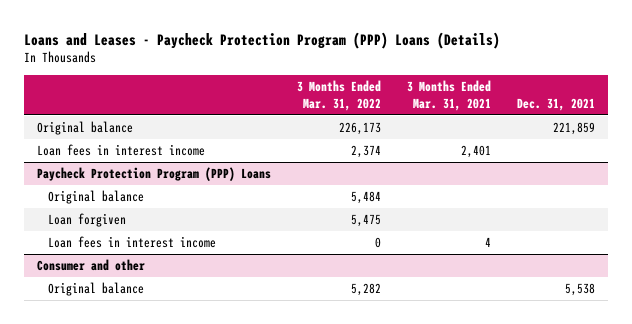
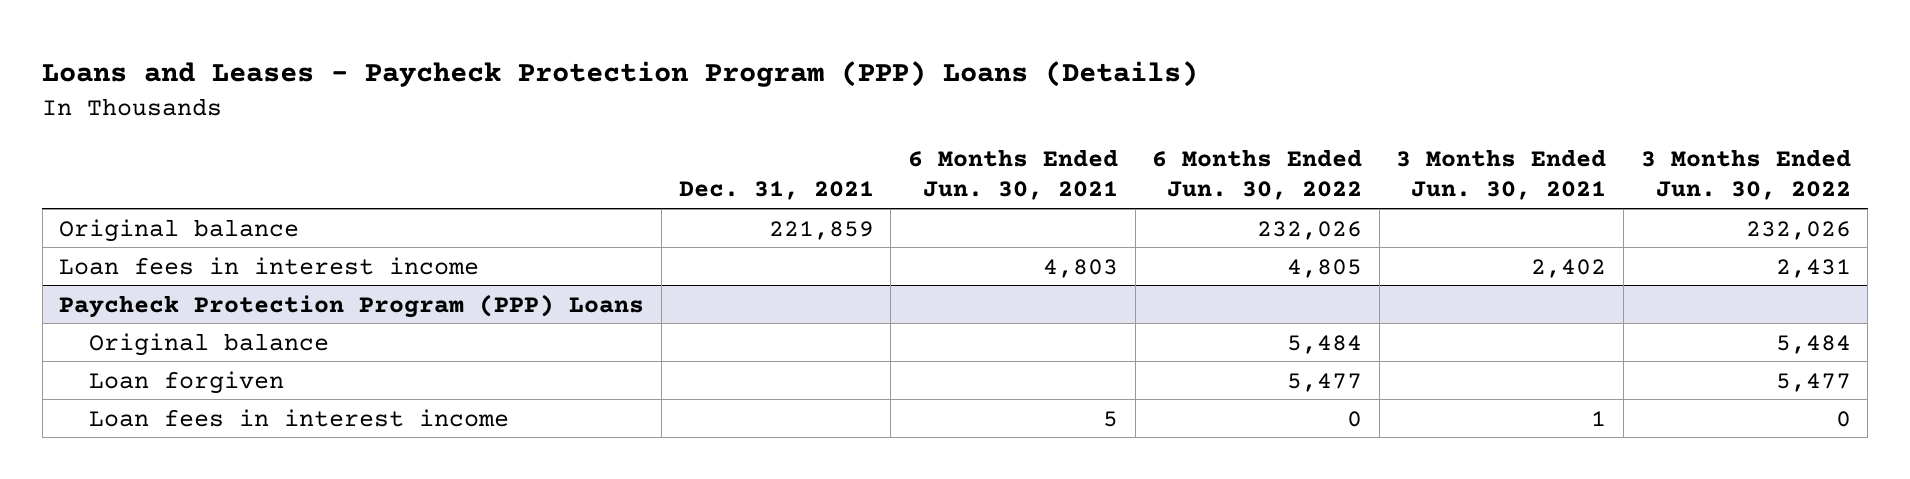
[297,80,382,111] 3 Months Ended Mar. 31, 2022 -> none
[407,80,492,111] 3 Months Ended Mar. 31, 2021 -> none
none -> [907,149,1118,201] 6 Months Ended Jun. 30, 2021
none -> [1152,149,1363,201] 6 Months Ended Jun. 30, 2022
none -> [1396,149,1607,201] 3 Months Ended Jun. 30, 2021
none -> [1640,149,1851,201] 3 Months Ended Jun. 30, 2022
[37,258,146,271] Consumer and other -> none
[48,281,145,296] Original balance -> none

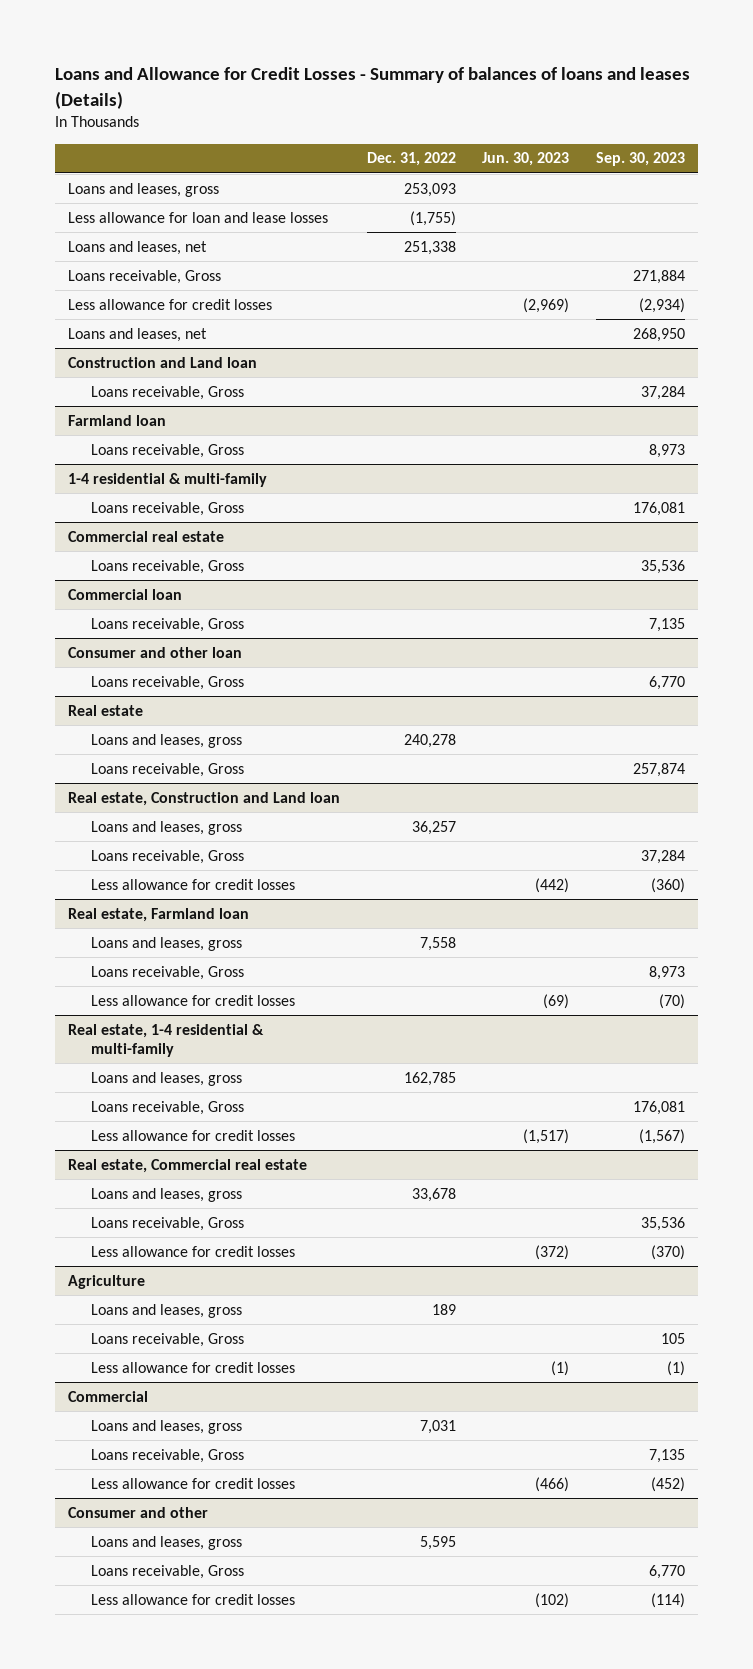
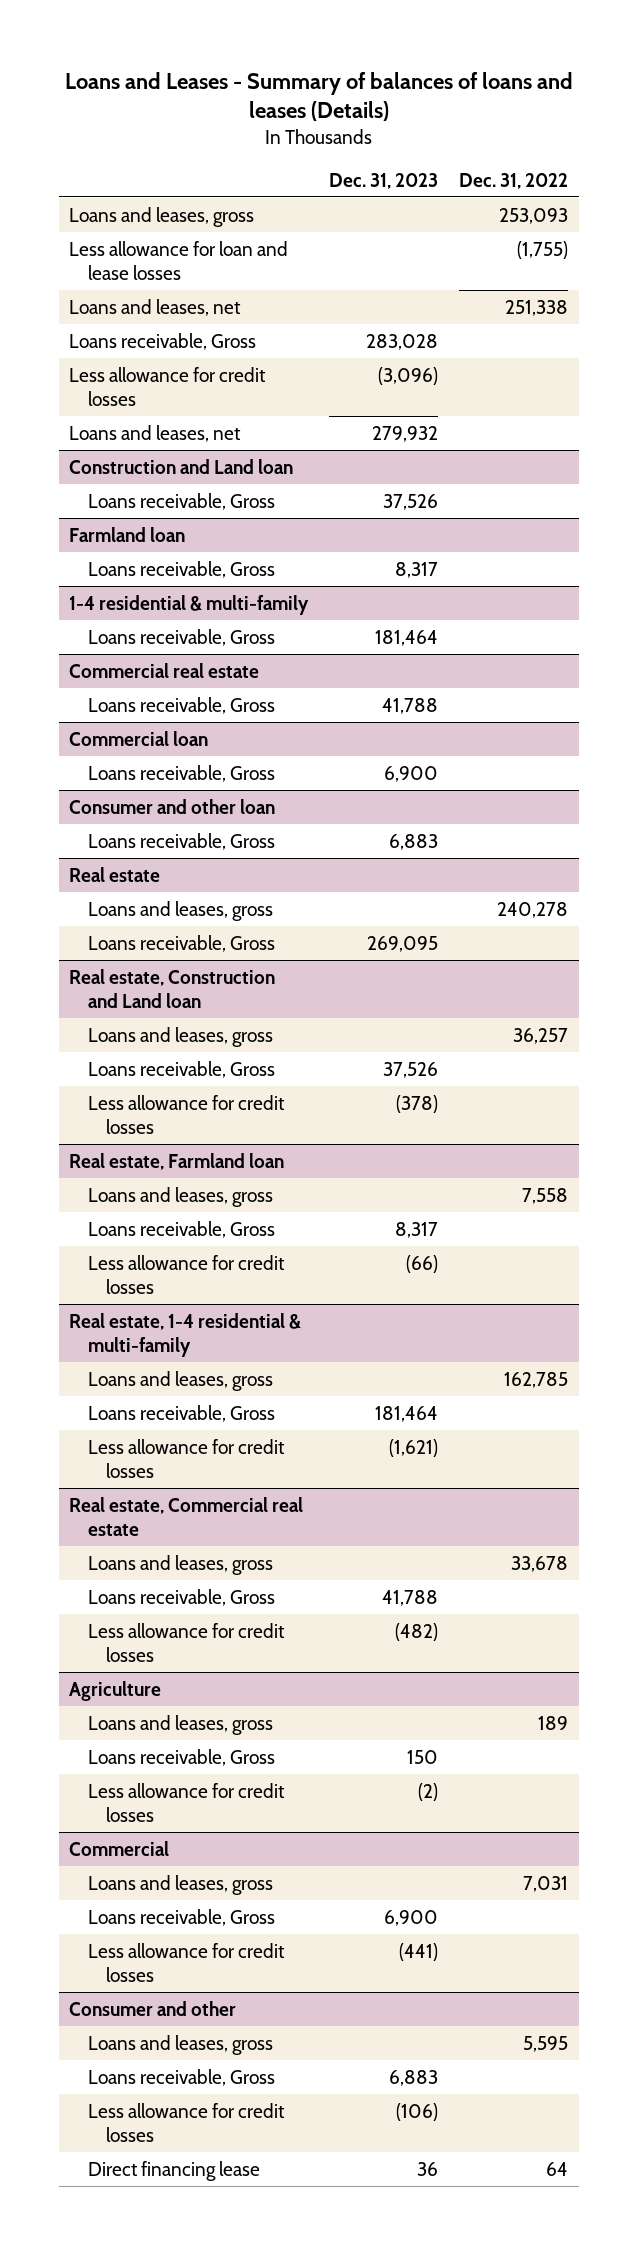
[55,67,691,109] Loans and Allowance for Credit Losses - Summary of balances of loans and leases (Details) -> [64,71,573,122] Loans and Leases - Summary of balances of loans and leases (Details)
[482,152,570,167] Jun. 30, 2023 -> none
[595,152,685,167] Sep. 30, 2023 -> none
none -> [329,172,439,189] Dec. 31, 2023
none -> [87,2160,260,2181] Direct financing lease

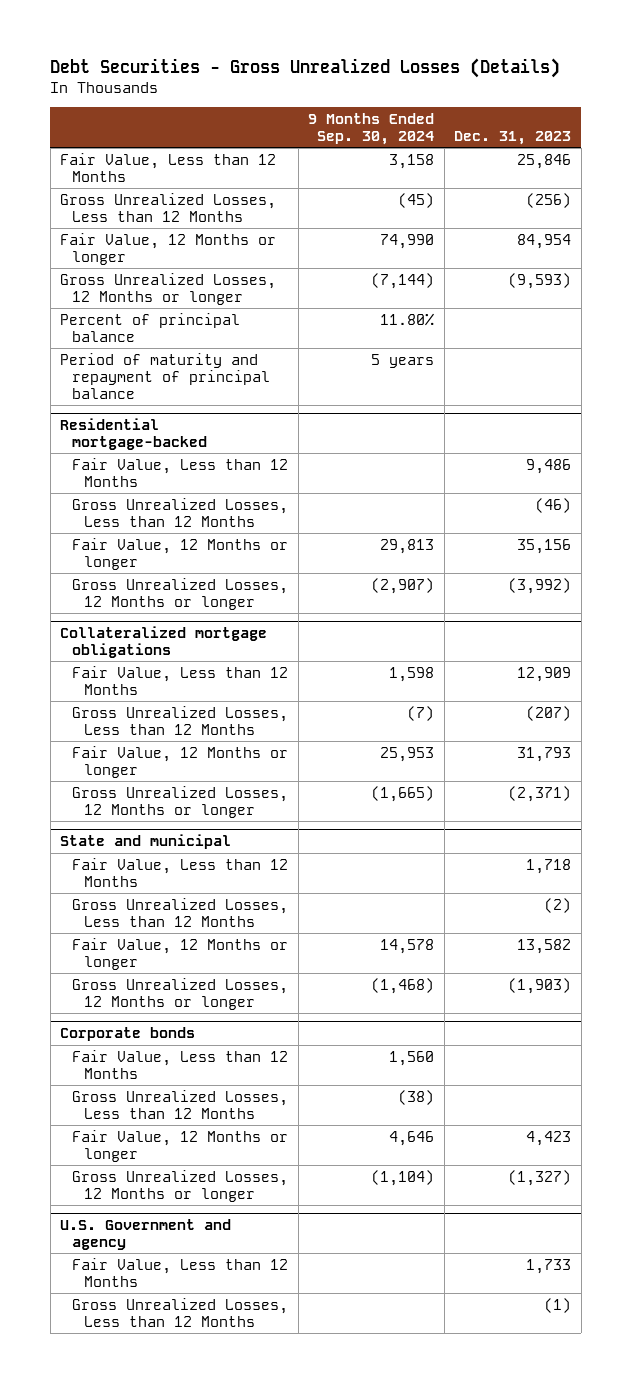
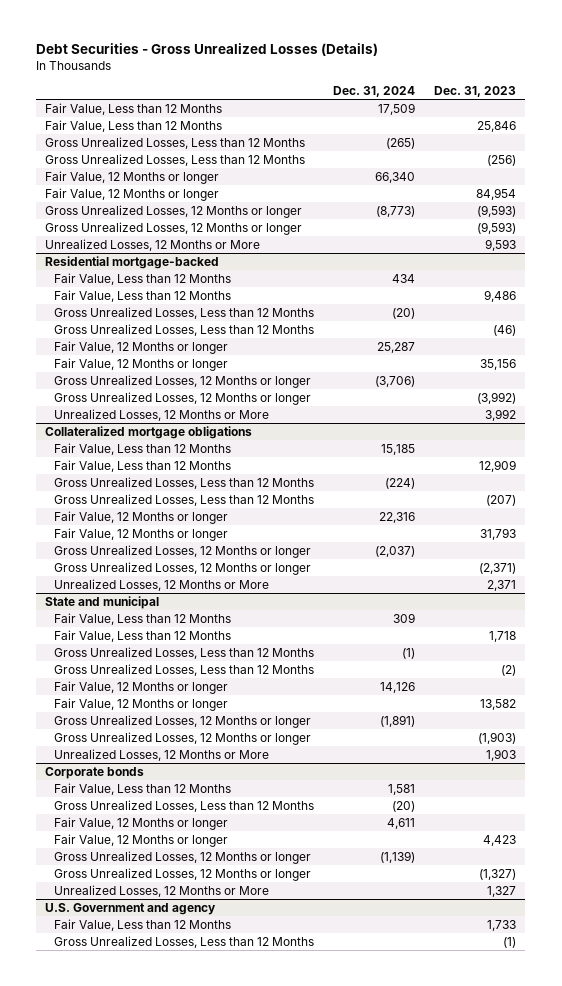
[308,113,435,146] 9 Months Ended Sep. 30, 2024 -> none
none -> [333,86,416,98] Dec. 31, 2024
none -> [45,102,223,115] Fair Value, Less than 12 Months
none -> [45,136,306,149] Gross Unrealized Losses, Less than 12 Months
none -> [45,170,220,184] Fair Value, 12 Months or longer
[60,312,241,342] Percent of principal balance -> none
[60,352,270,399] Period of maturity and repayment of principal balance -> none
none -> [45,221,303,235] Gross Unrealized Losses, 12 Months or longer
none -> [45,238,261,251] Unrealized Losses, 12 Months or More
none -> [54,272,232,285] Fair Value, Less than 12 Months
none -> [54,306,315,319] Gross Unrealized Losses, Less than 12 Months
none -> [54,340,229,354] Fair Value, 12 Months or longer
none -> [54,374,312,388] Gross Unrealized Losses, 12 Months or longer
none -> [54,408,270,421] Unrealized Losses, 12 Months or More
none -> [54,442,232,455] Fair Value, Less than 12 Months
none -> [54,476,315,489] Gross Unrealized Losses, Less than 12 Months
none -> [54,510,229,524] Fair Value, 12 Months or longer
none -> [54,544,312,558] Gross Unrealized Losses, 12 Months or longer
none -> [54,578,270,591] Unrealized Losses, 12 Months or More
none -> [54,612,232,625] Fair Value, Less than 12 Months
none -> [54,646,315,659] Gross Unrealized Losses, Less than 12 Months
none -> [54,680,229,694] Fair Value, 12 Months or longer
none -> [54,714,312,728] Gross Unrealized Losses, 12 Months or longer
none -> [54,748,270,761] Unrealized Losses, 12 Months or More
none -> [54,816,229,830] Fair Value, 12 Months or longer
none -> [54,850,312,864] Gross Unrealized Losses, 12 Months or longer
none -> [54,884,270,897] Unrealized Losses, 12 Months or More

